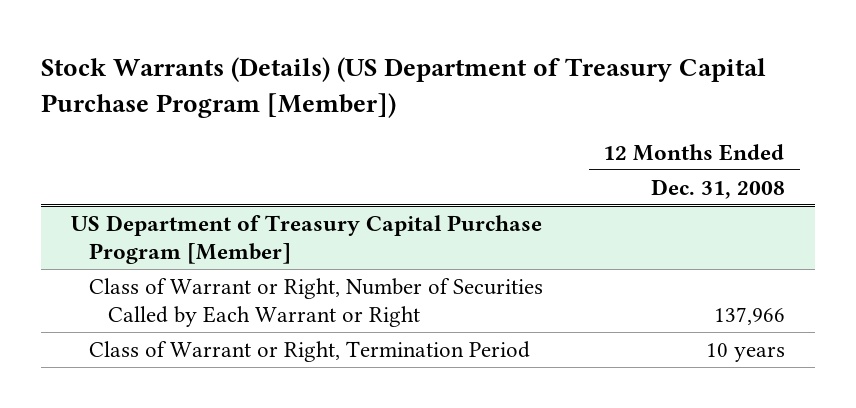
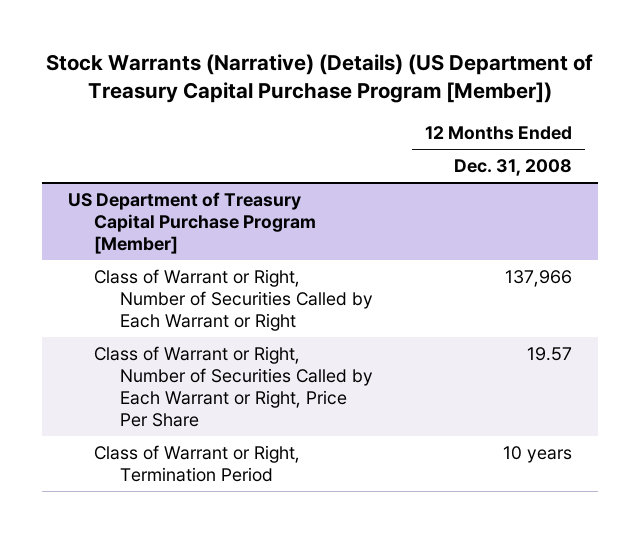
[40,57,766,118] Stock Warrants (Details) (US Department of Treasury Capital Purchase Program [Member]) -> [45,53,593,103] Stock Warrants (Narrative) (Details) (US Department of Treasury Capital Purchase Program [Member])
none -> [93,345,373,427] Class of Warrant or Right, Number of Securities Called by Each Warrant or Right, Price Per Share

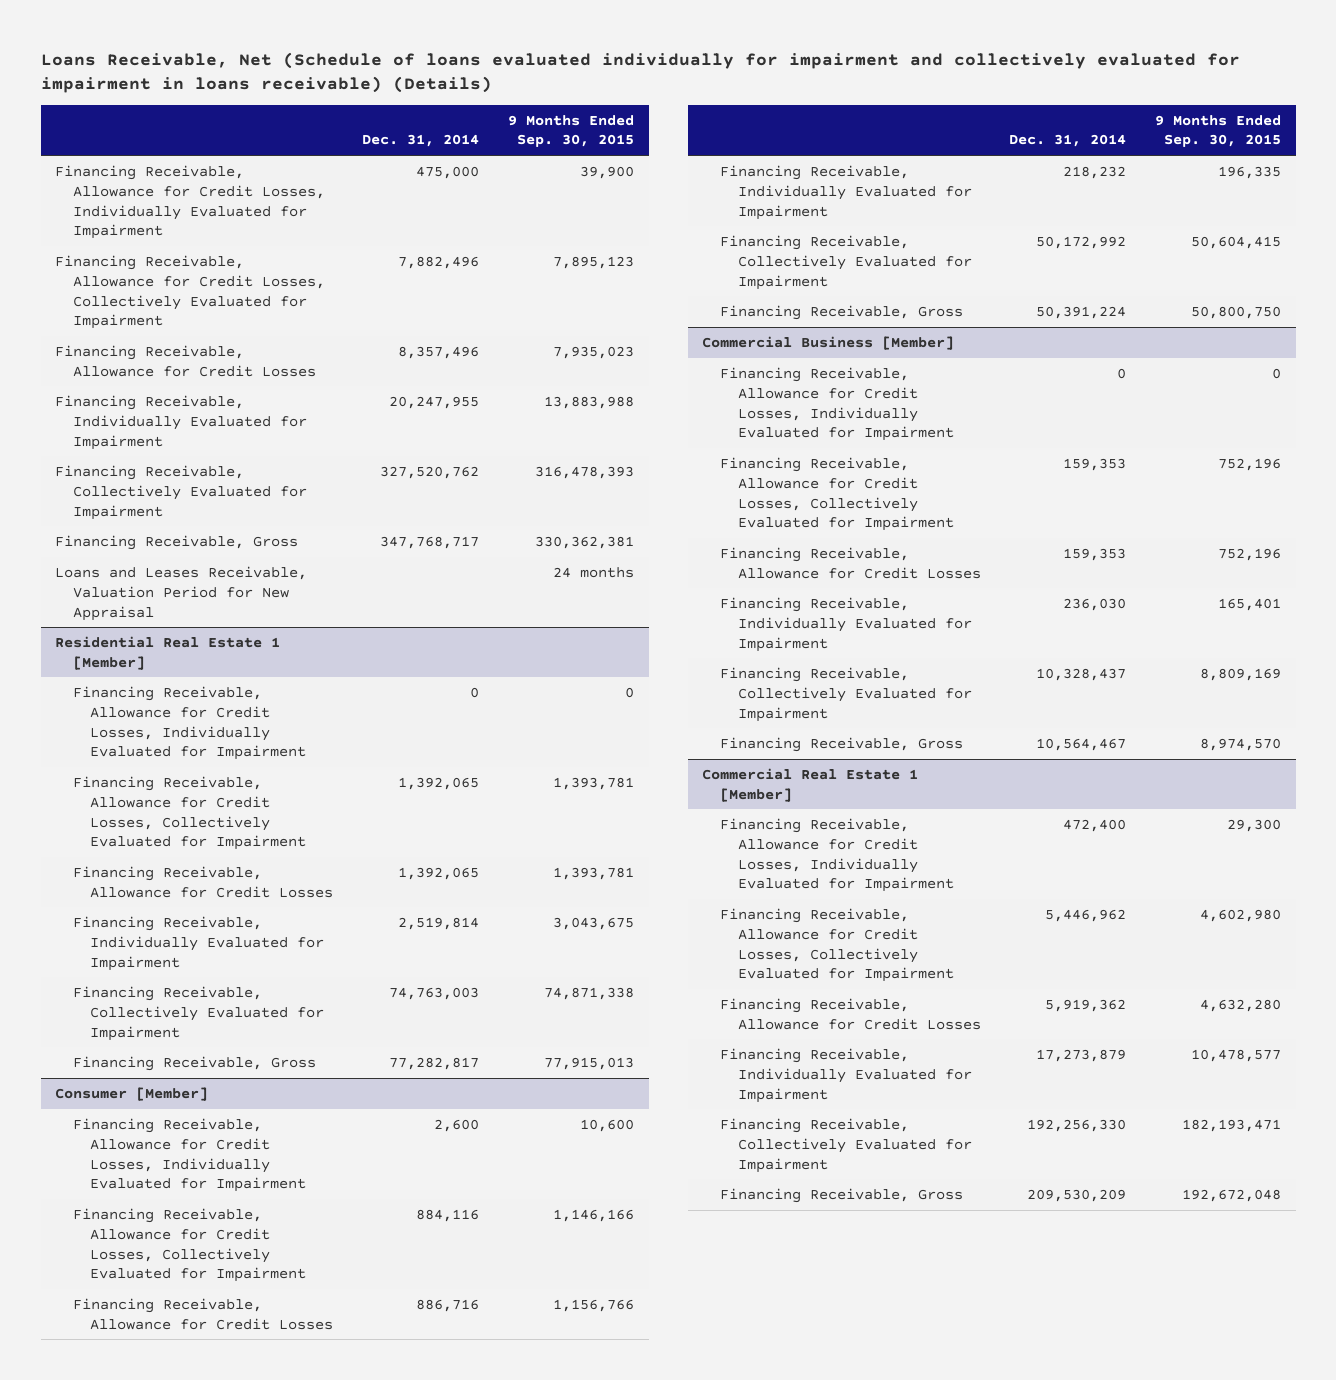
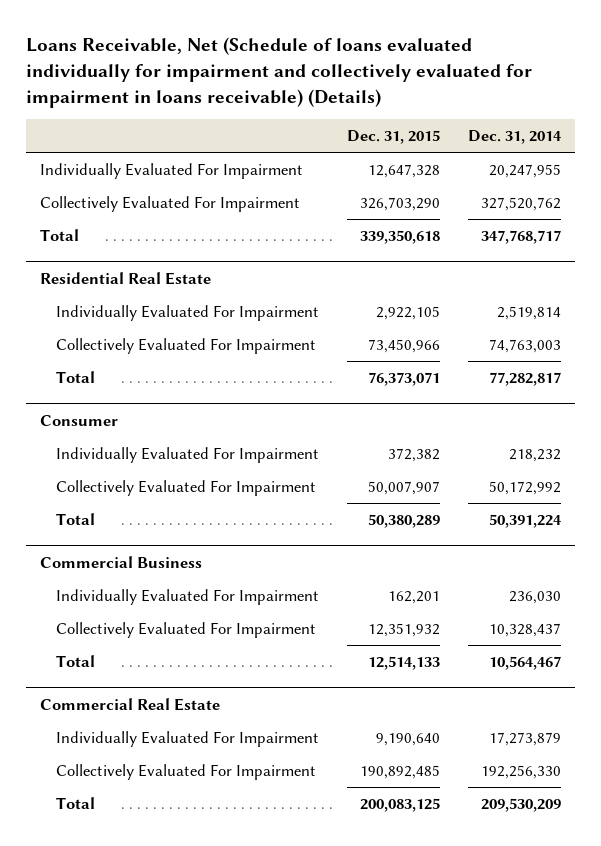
[508,114,635,148] 9 Months Ended Sep. 30, 2015 -> none
none -> [346,130,440,145] Dec. 31, 2015
[54,164,325,240] Financing Receivable, Allowance for Credit Losses, Individually Evaluated for Impairment -> none
[54,254,325,330] Financing Receivable, Allowance for Credit Losses, Collectively Evaluated for Impairment -> none
[54,344,316,377] Financing Receivable, Allowance for Credit Losses -> none
[54,565,307,621] Loans and Leases Receivable, Valuation Period for New Appraisal -> none
[72,685,307,761] Financing Receivable, Allowance for Credit Losses, Individually Evaluated for Impairment -> none
[72,775,307,851] Financing Receivable, Allowance for Credit Losses, Collectively Evaluated for Impairment -> none
[72,865,334,898] Financing Receivable, Allowance for Credit Losses -> none
[72,1117,307,1193] Financing Receivable, Allowance for Credit Losses, Individually Evaluated for Impairment -> none
[72,1207,307,1283] Financing Receivable, Allowance for Credit Losses, Collectively Evaluated for Impairment -> none
[72,1297,334,1330] Financing Receivable, Allowance for Credit Losses -> none
[719,366,954,442] Financing Receivable, Allowance for Credit Losses, Individually Evaluated for Impairment -> none
[719,456,954,532] Financing Receivable, Allowance for Credit Losses, Collectively Evaluated for Impairment -> none
[719,546,981,579] Financing Receivable, Allowance for Credit Losses -> none
[719,817,954,893] Financing Receivable, Allowance for Credit Losses, Individually Evaluated for Impairment -> none
[719,907,954,983] Financing Receivable, Allowance for Credit Losses, Collectively Evaluated for Impairment -> none
[719,997,981,1030] Financing Receivable, Allowance for Credit Losses -> none
[54,394,307,450] Financing Receivable, Individually Evaluated for Impairment -> [39,162,303,179] Individually Evaluated For Impairment
[54,464,307,520] Financing Receivable, Collectively Evaluated for Impairment -> [39,195,300,212] Collectively Evaluated For Impairment
[54,534,298,550] Financing Receivable, Gross -> [39,228,79,241] Total
[54,635,280,670] Residential Real Estate 1 [Member] -> [39,271,211,285] Residential Real Estate
[72,915,325,971] Financing Receivable, Individually Evaluated for Impairment -> [55,304,319,321] Individually Evaluated For Impairment
[72,985,325,1041] Financing Receivable, Collectively Evaluated for Impairment -> [55,337,316,354] Collectively Evaluated For Impairment
[72,1055,316,1071] Financing Receivable, Gross -> [55,370,95,383] Total
[54,1086,208,1101] Consumer [Member] -> [39,414,118,426] Consumer
[719,164,972,220] Financing Receivable, Individually Evaluated for Impairment -> [55,446,319,463] Individually Evaluated For Impairment
[719,234,972,290] Financing Receivable, Collectively Evaluated for Impairment -> [55,479,316,496] Collectively Evaluated For Impairment
[719,304,963,320] Financing Receivable, Gross -> [55,512,95,525] Total
[702,335,955,350] Commercial Business [Member] -> [39,555,202,568] Commercial Business
[719,596,972,652] Financing Receivable, Individually Evaluated for Impairment -> [55,588,319,605] Individually Evaluated For Impairment
[719,666,972,722] Financing Receivable, Collectively Evaluated for Impairment -> [55,621,316,638] Collectively Evaluated For Impairment
[719,736,963,752] Financing Receivable, Gross -> [55,654,95,667] Total
[702,767,919,802] Commercial Real Estate 1 [Member] -> [39,697,220,711] Commercial Real Estate
[719,1047,972,1103] Financing Receivable, Individually Evaluated for Impairment -> [55,730,319,747] Individually Evaluated For Impairment
[719,1117,972,1173] Financing Receivable, Collectively Evaluated for Impairment -> [55,763,316,780] Collectively Evaluated For Impairment
[719,1187,963,1203] Financing Receivable, Gross -> [55,796,95,809] Total

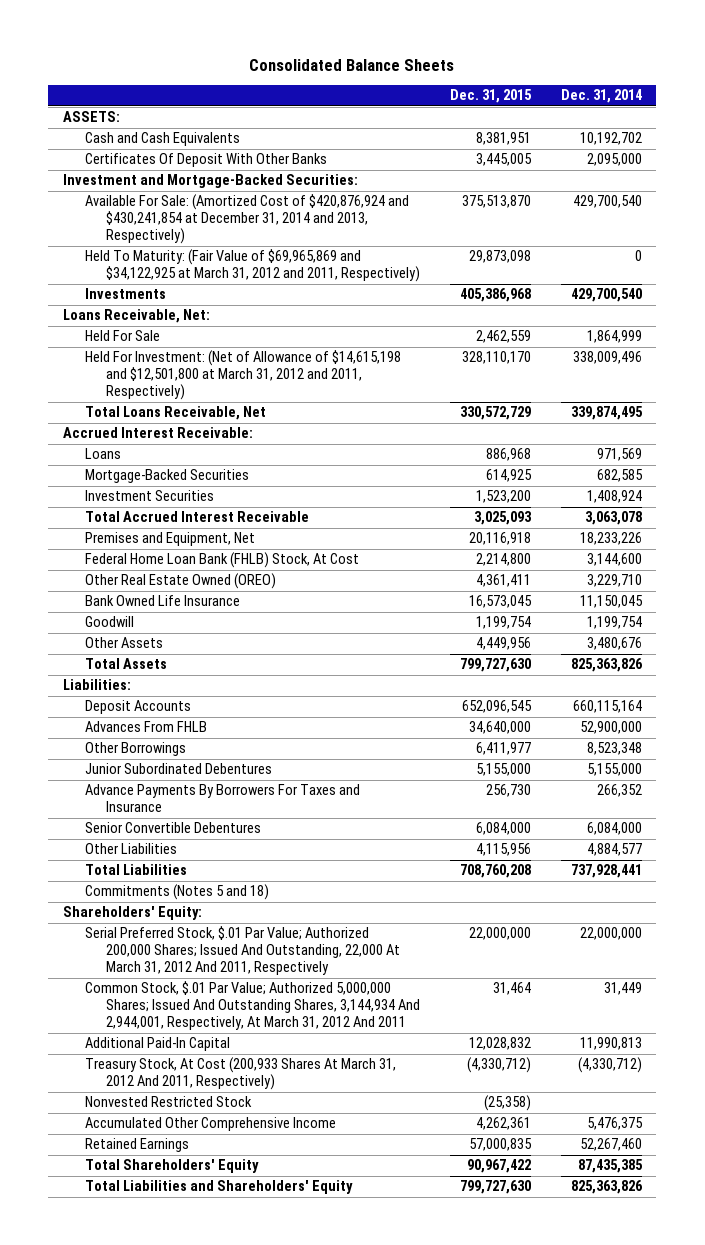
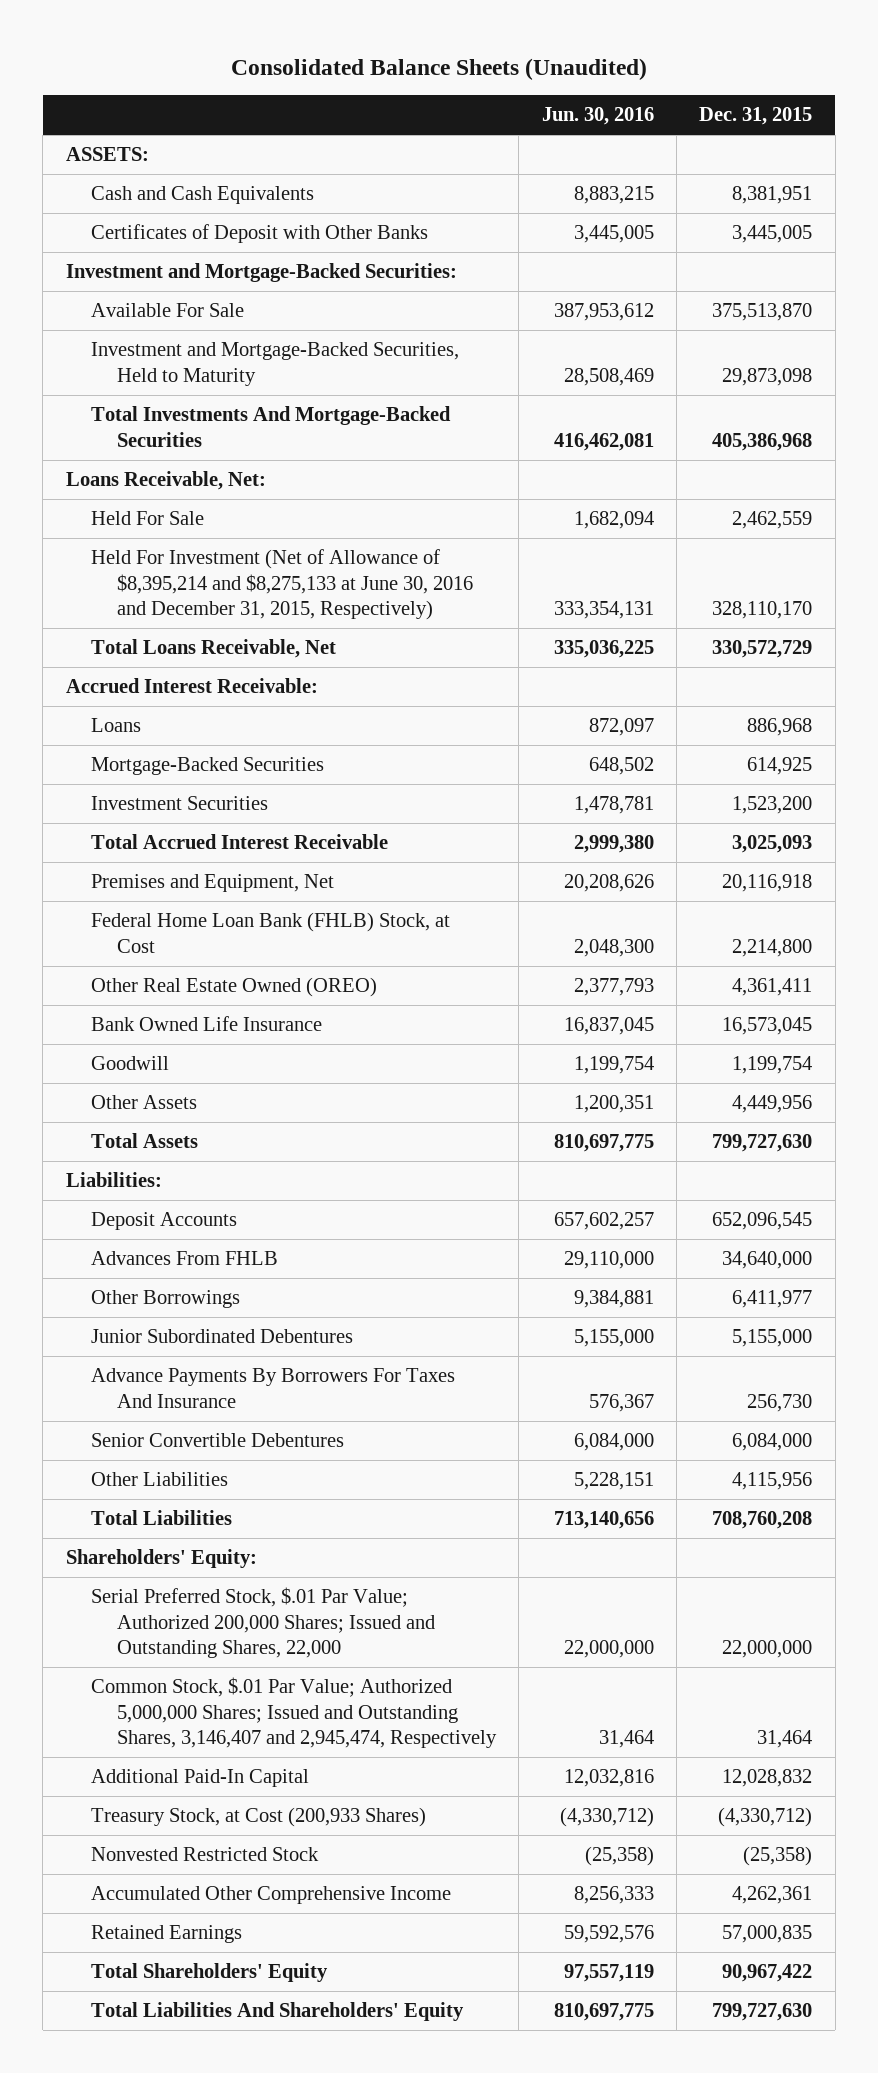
[249,58,455,71] Consolidated Balance Sheets -> [231,57,648,80] Consolidated Balance Sheets (Unaudited)
[560,89,642,104] Dec. 31, 2014 -> none
none -> [541,107,654,126] Jun. 30, 2016
[84,153,327,168] Certificates Of Deposit With Other Banks -> [91,224,429,244] Certificates of Deposit with Other Banks
[84,194,409,245] Available For Sale: (Amortized Cost of $420,876,924 and $430,241,854 at December 31, 2014 and 2013, Respectively) -> [91,303,245,318] Available For Sale
[84,249,421,283] Held To Maturity: (Fair Value of $69,965,869 and $34,122,925 at March 31, 2012 and 2011, Respectively) -> [91,342,460,386] Investment and Mortgage-Backed Securities, Held to Maturity
[84,288,166,300] Investments -> [91,406,452,447] Total Investments And Mortgage-Backed Securities
[84,350,401,401] Held For Investment: (Net of Allowance of $14,615,198 and $12,501,800 at March 31, 2012 and 2011, Respectively) -> [91,549,474,621] Held For Investment (Net of Allowance of $8,395,214 and $8,275,133 at June 30, 2016 and December 31, 2015, Respectively)
[84,552,359,569] Federal Home Loan Bank (FHLB) Stock, At Cost -> [91,912,451,953] Federal Home Loan Bank (FHLB) Stock, at Cost
[84,784,360,813] Advance Payments By Borrowers For Taxes and Insurance -> [91,1368,456,1408] Advance Payments By Borrowers For Taxes And Insurance
[84,884,269,901] Commitments (Notes 5 and 18) -> none
[84,926,401,976] Serial Preferred Stock, $.01 Par Value; Authorized 200,000 Shares; Issued And Outstanding, 22,000 At March 31, 2012 And 2011, Respectively -> [91,1587,436,1659] Serial Preferred Stock, $.01 Par Value; Authorized 200,000 Shares; Issued and Outstanding Shares, 22,000
[84,981,421,1031] Common Stock, $.01 Par Value; Authorized 5,000,000 Shares; Issued And Outstanding Shares, 3,144,934 And 2,944,001, Respectively, At March 31, 2012 And 2011 -> [91,1677,498,1749] Common Stock, $.01 Par Value; Authorized 5,000,000 Shares; Issued and Outstanding Shares, 3,146,407 and 2,945,474, Respectively
[84,1057,396,1091] Treasury Stock, At Cost (200,933 Shares At March 31, 2012 And 2011, Respectively) -> [91,1807,427,1828] Treasury Stock, at Cost (200,933 Shares)
[84,1180,353,1195] Total Liabilities and Shareholders' Equity -> [91,2002,465,2022] Total Liabilities And Shareholders' Equity

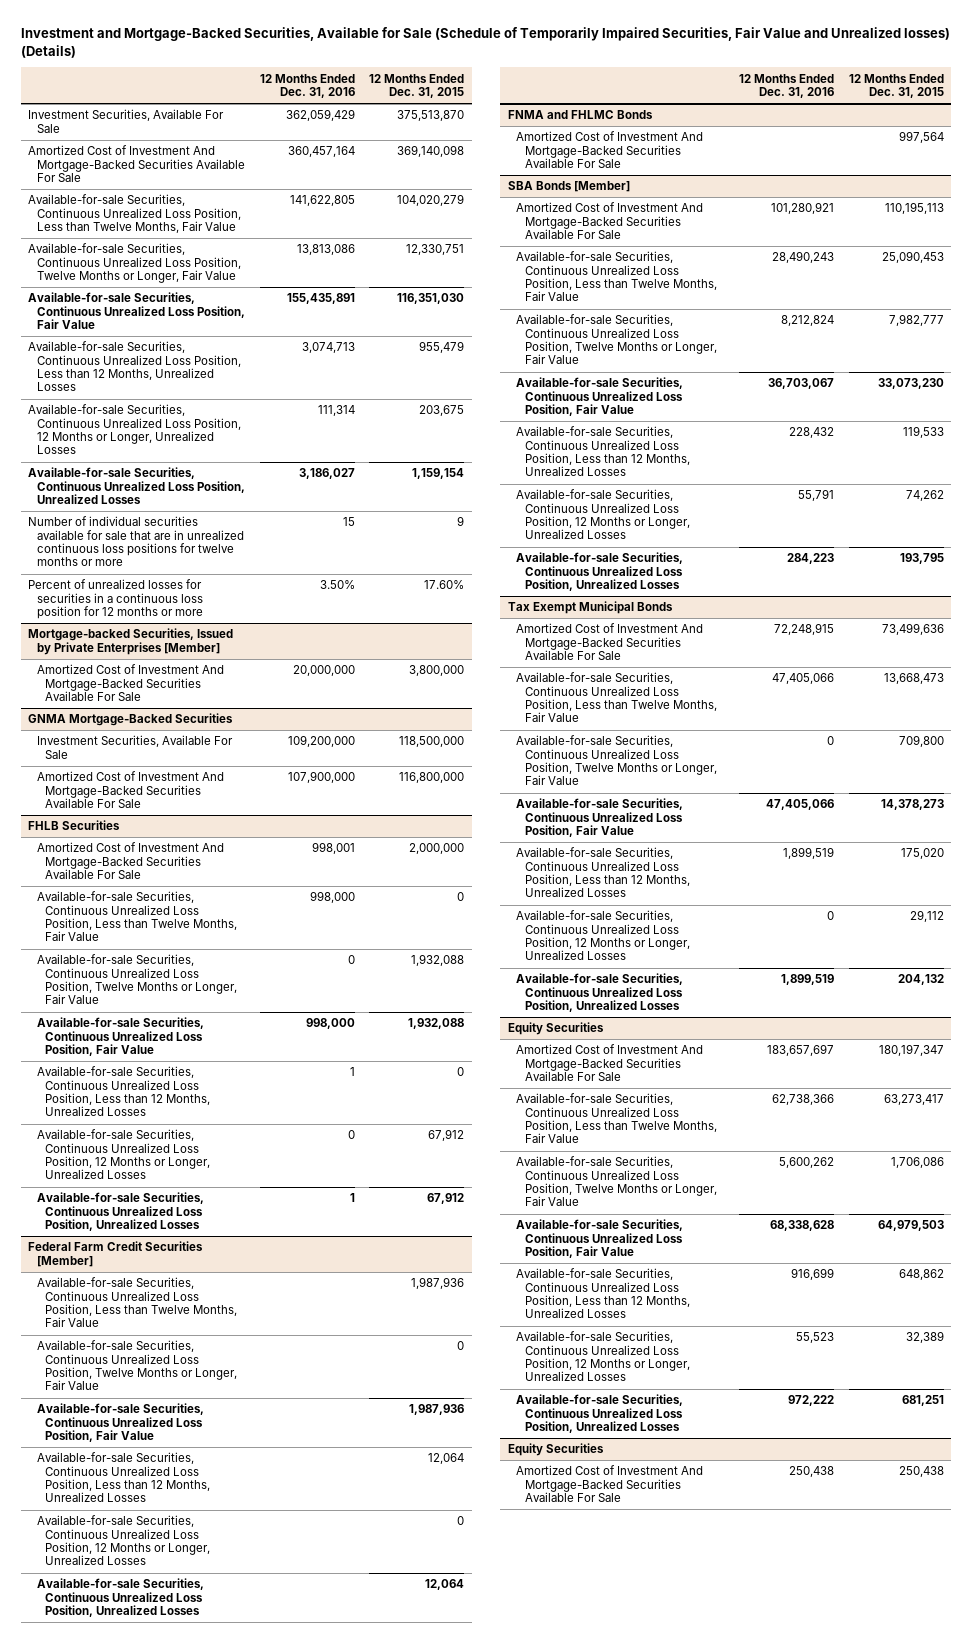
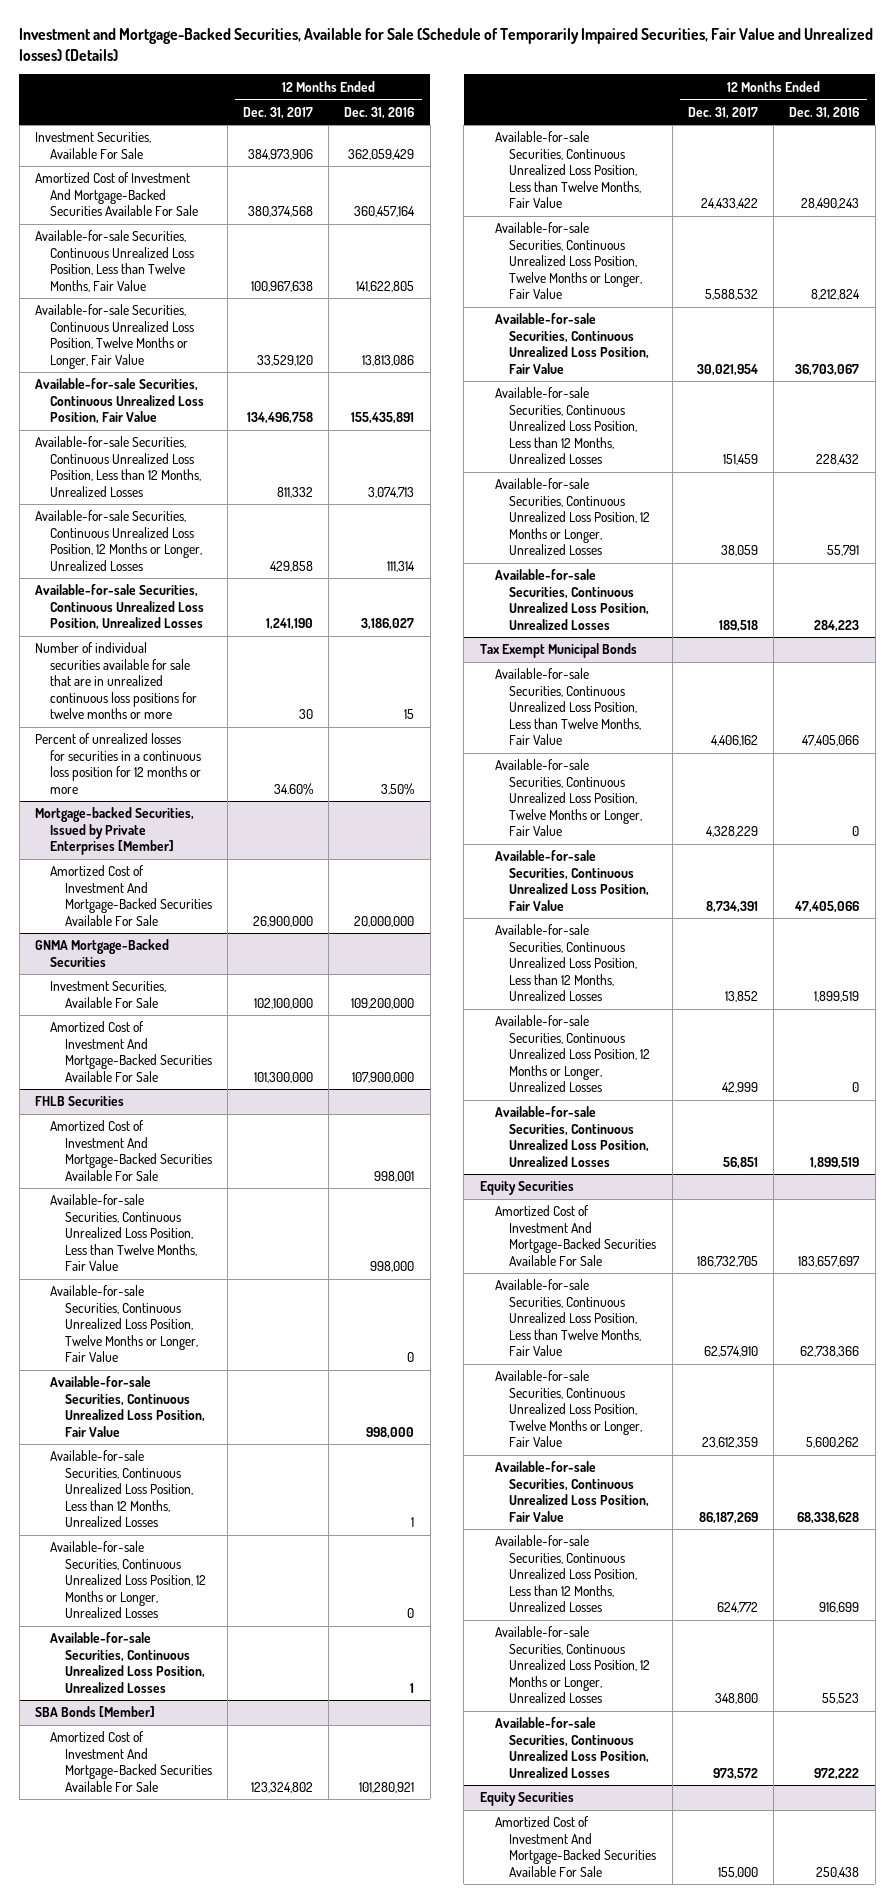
[369,73,465,99] 12 Months Ended Dec. 31, 2015 -> none
none -> [242,106,313,119] Dec. 31, 2017
[28,1241,204,1267] Federal Farm Credit Securities [Member] -> none
[36,1277,238,1328] Available-for-sale Securities, Continuous Unrealized Loss Position, Less than Twelve Months, Fair Value -> none
[36,1340,238,1391] Available-for-sale Securities, Continuous Unrealized Loss Position, Twelve Months or Longer, Fair Value -> none
[36,1403,204,1443] Available-for-sale Securities, Continuous Unrealized Loss Position, Fair Value -> none
[36,1452,211,1503] Available-for-sale Securities, Continuous Unrealized Loss Position, Less than 12 Months, Unrealized Losses -> none
[36,1515,211,1566] Available-for-sale Securities, Continuous Unrealized Loss Position, 12 Months or Longer, Unrealized Losses -> none
[36,1578,204,1618] Available-for-sale Securities, Continuous Unrealized Loss Position, Unrealized Losses -> none
[507,110,653,120] FNMA and FHLMC Bonds -> none
[516,131,704,169] Amortized Cost of Investment And Mortgage-Backed Securities Available For Sale -> none
[516,623,704,661] Amortized Cost of Investment And Mortgage-Backed Securities Available For Sale -> none

